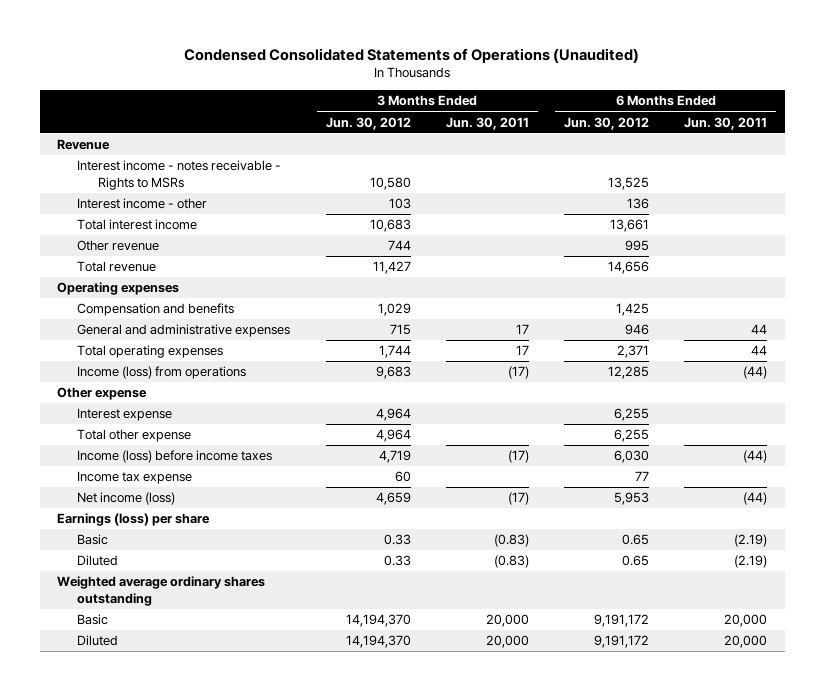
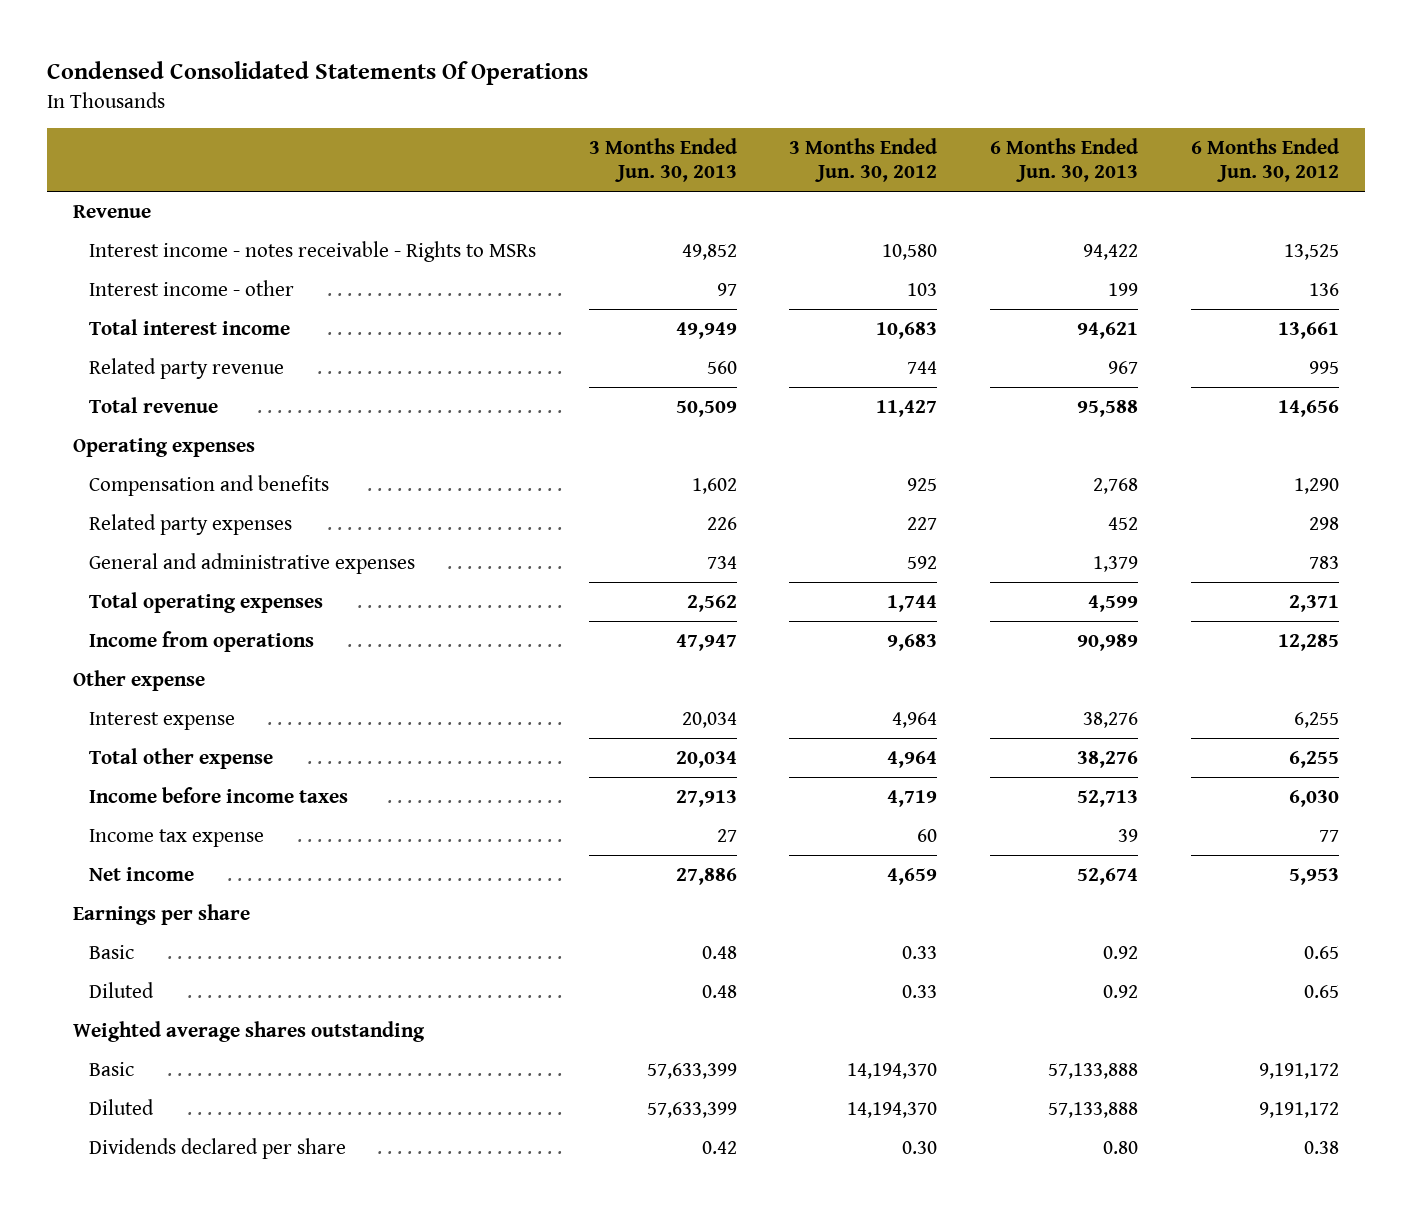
[184,47,640,63] Condensed Consolidated Statements of Operations (Unaudited) -> [47,61,589,86] Condensed Consolidated Statements Of Operations
[445,116,529,130] Jun. 30, 2011 -> none
[684,116,768,130] Jun. 30, 2011 -> none
none -> [588,138,737,183] 3 Months Ended Jun. 30, 2013
none -> [990,138,1139,183] 6 Months Ended Jun. 30, 2013
[77,240,160,252] Other revenue -> [89,358,285,380] Related party revenue
[377,303,411,317] 1,029 -> [907,478,938,492] 925
[615,303,649,317] 1,425 -> [1293,478,1339,495] 1,290
none -> [89,514,293,536] Related party expenses
[389,324,411,336] 715 -> [907,556,938,570] 592
[624,324,649,336] 946 -> [1308,556,1339,570] 783
[77,366,247,380] Income (loss) from operations -> [89,631,315,653] Income from operations
[77,450,273,464] Income (loss) before income taxes -> [89,787,349,804] Income before income taxes
[77,492,176,506] Net income (loss) -> [89,867,195,882] Net income
[57,513,211,527] Earnings (loss) per share -> [73,904,251,926] Earnings per share
[57,576,266,606] Weighted average ordinary shares outstanding -> [73,1021,426,1043] Weighted average shares outstanding
none -> [89,1138,347,1160] Dividends declared per share

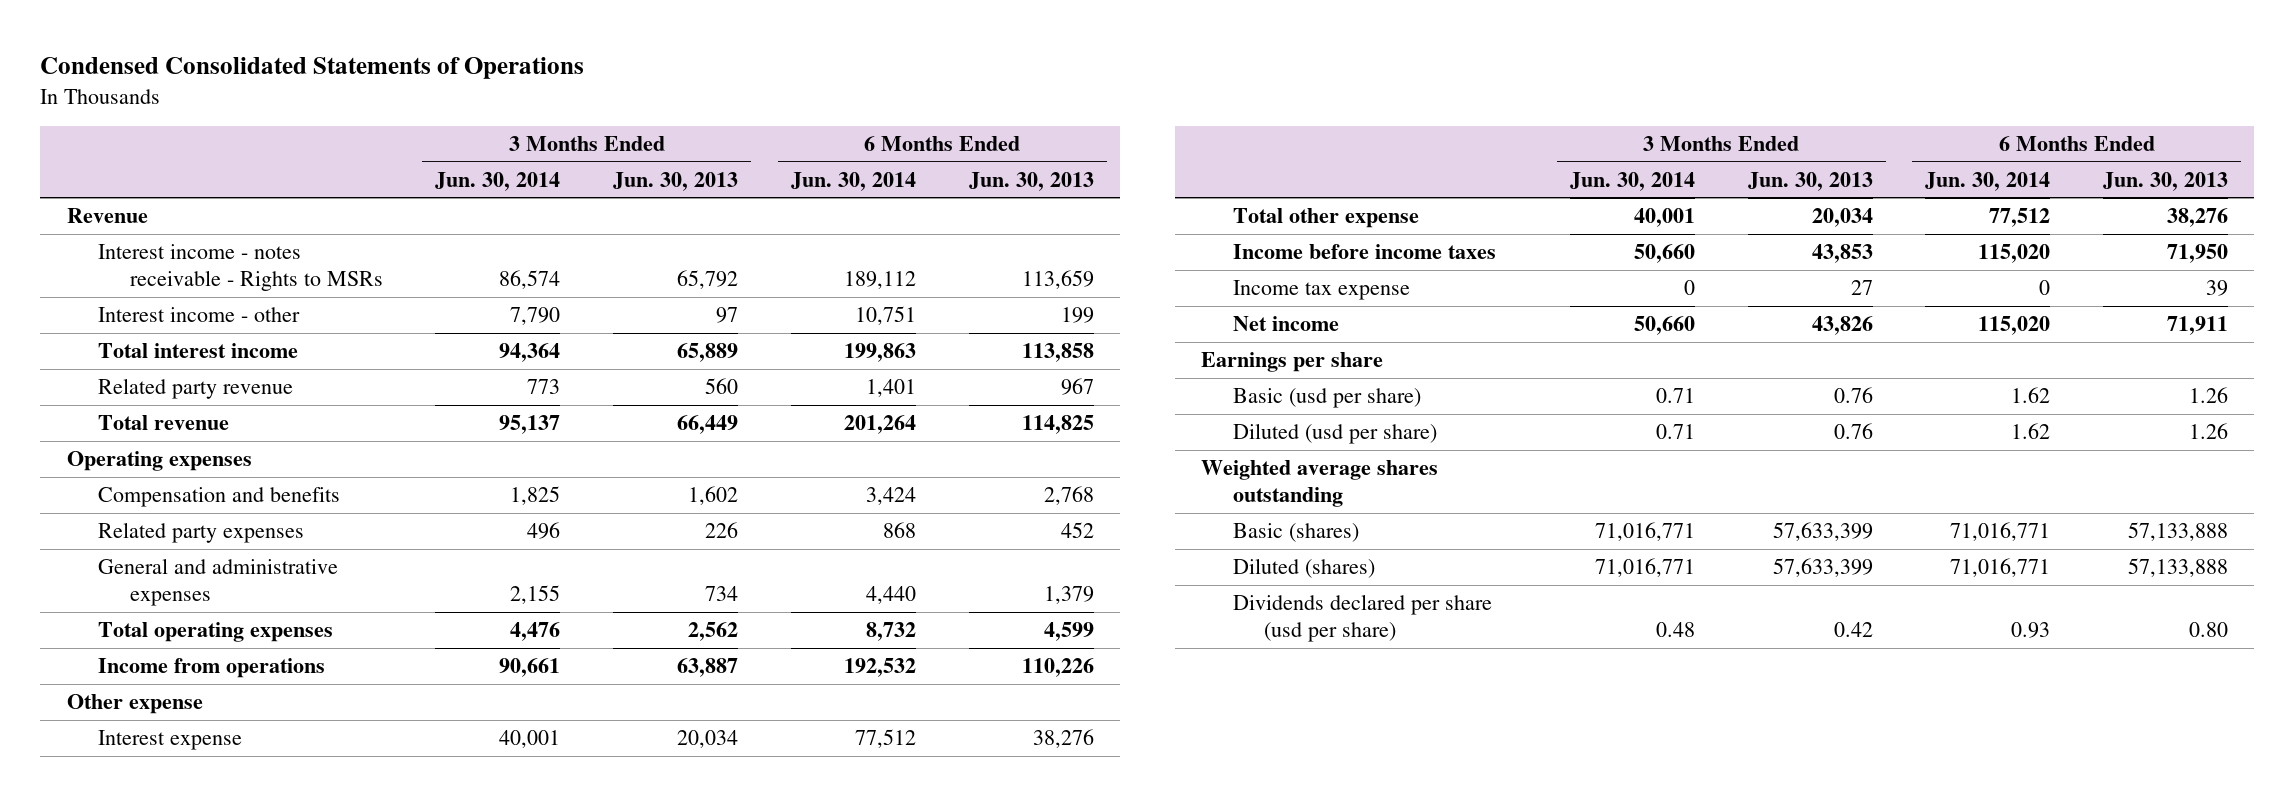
[47,61,589,86] Condensed Consolidated Statements Of Operations -> [40,57,585,80] Condensed Consolidated Statements of Operations
[789,138,938,183] 3 Months Ended Jun. 30, 2012 -> none
[1190,138,1339,183] 6 Months Ended Jun. 30, 2012 -> none
none -> [435,171,561,191] Jun. 30, 2014
none -> [790,171,916,191] Jun. 30, 2014
[681,244,737,261] 49,852 -> [677,270,739,290] 65,792
[1083,244,1139,261] 94,422 -> [1021,270,1094,290] 113,659
[675,322,737,340] 49,949 -> [677,342,739,362] 65,889
[1077,322,1139,340] 94,621 -> [1021,342,1094,362] 113,858
[675,400,737,418] 50,509 -> [677,414,739,434] 66,449
[1077,400,1139,418] 95,588 -> [1021,414,1094,434] 114,825
[675,634,737,652] 47,947 -> [677,657,739,677] 63,887
[1077,634,1139,652] 90,989 -> [1021,657,1094,677] 110,226
[675,790,737,808] 27,913 -> [1811,243,1873,263] 43,853
[1077,790,1139,808] 52,713 -> [2167,243,2229,263] 71,950
[675,868,737,886] 27,886 -> [1811,315,1873,335] 43,826
[1077,868,1139,886] 52,674 -> [2167,315,2229,335] 71,911
[89,945,135,960] Basic -> [1232,387,1421,408] Basic (usd per share)
[701,946,737,960] 0.48 -> [1833,386,1873,403] 0.76
[1103,946,1139,960] 0.92 -> [2189,386,2229,403] 1.26
[89,982,155,999] Diluted -> [1232,422,1437,444] Diluted (usd per share)
[701,985,737,999] 0.48 -> [1833,422,1873,439] 0.76
[1103,985,1139,999] 0.92 -> [2189,422,2229,439] 1.26
[89,1062,135,1077] Basic -> [1232,522,1359,542] Basic (shares)
[89,1099,155,1116] Diluted -> [1232,557,1375,578] Diluted (shares)
[89,1138,347,1160] Dividends declared per share -> [1232,593,1492,643] Dividends declared per share (usd per share)

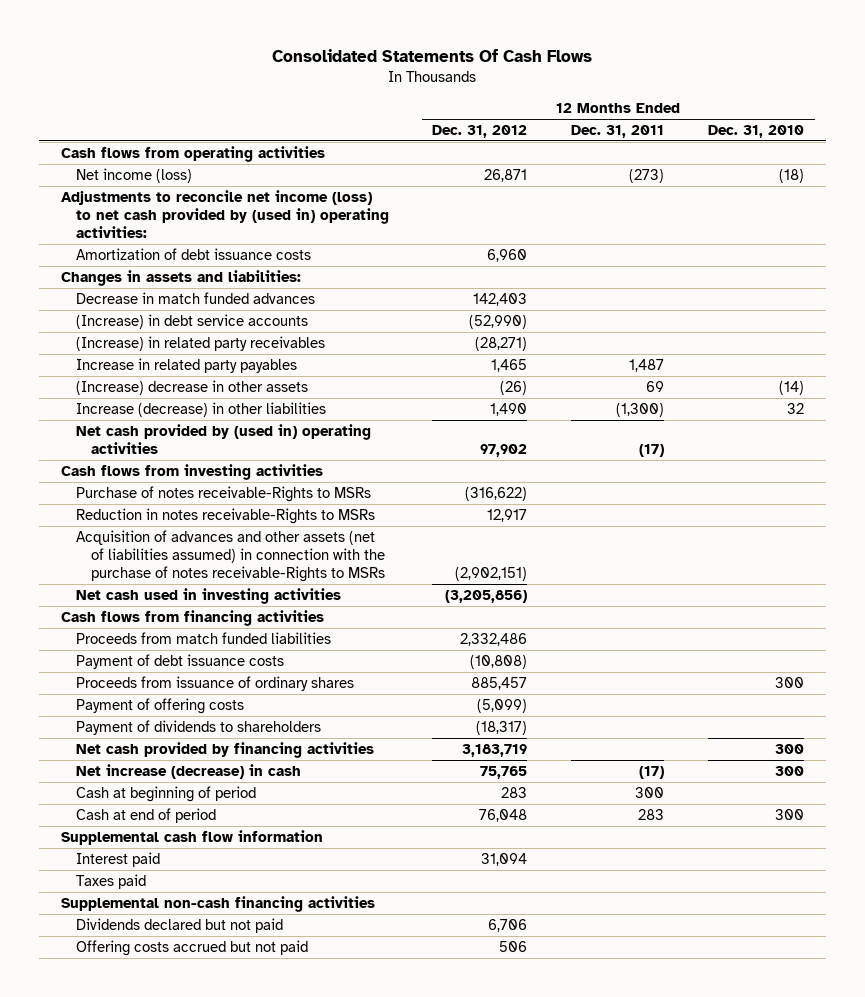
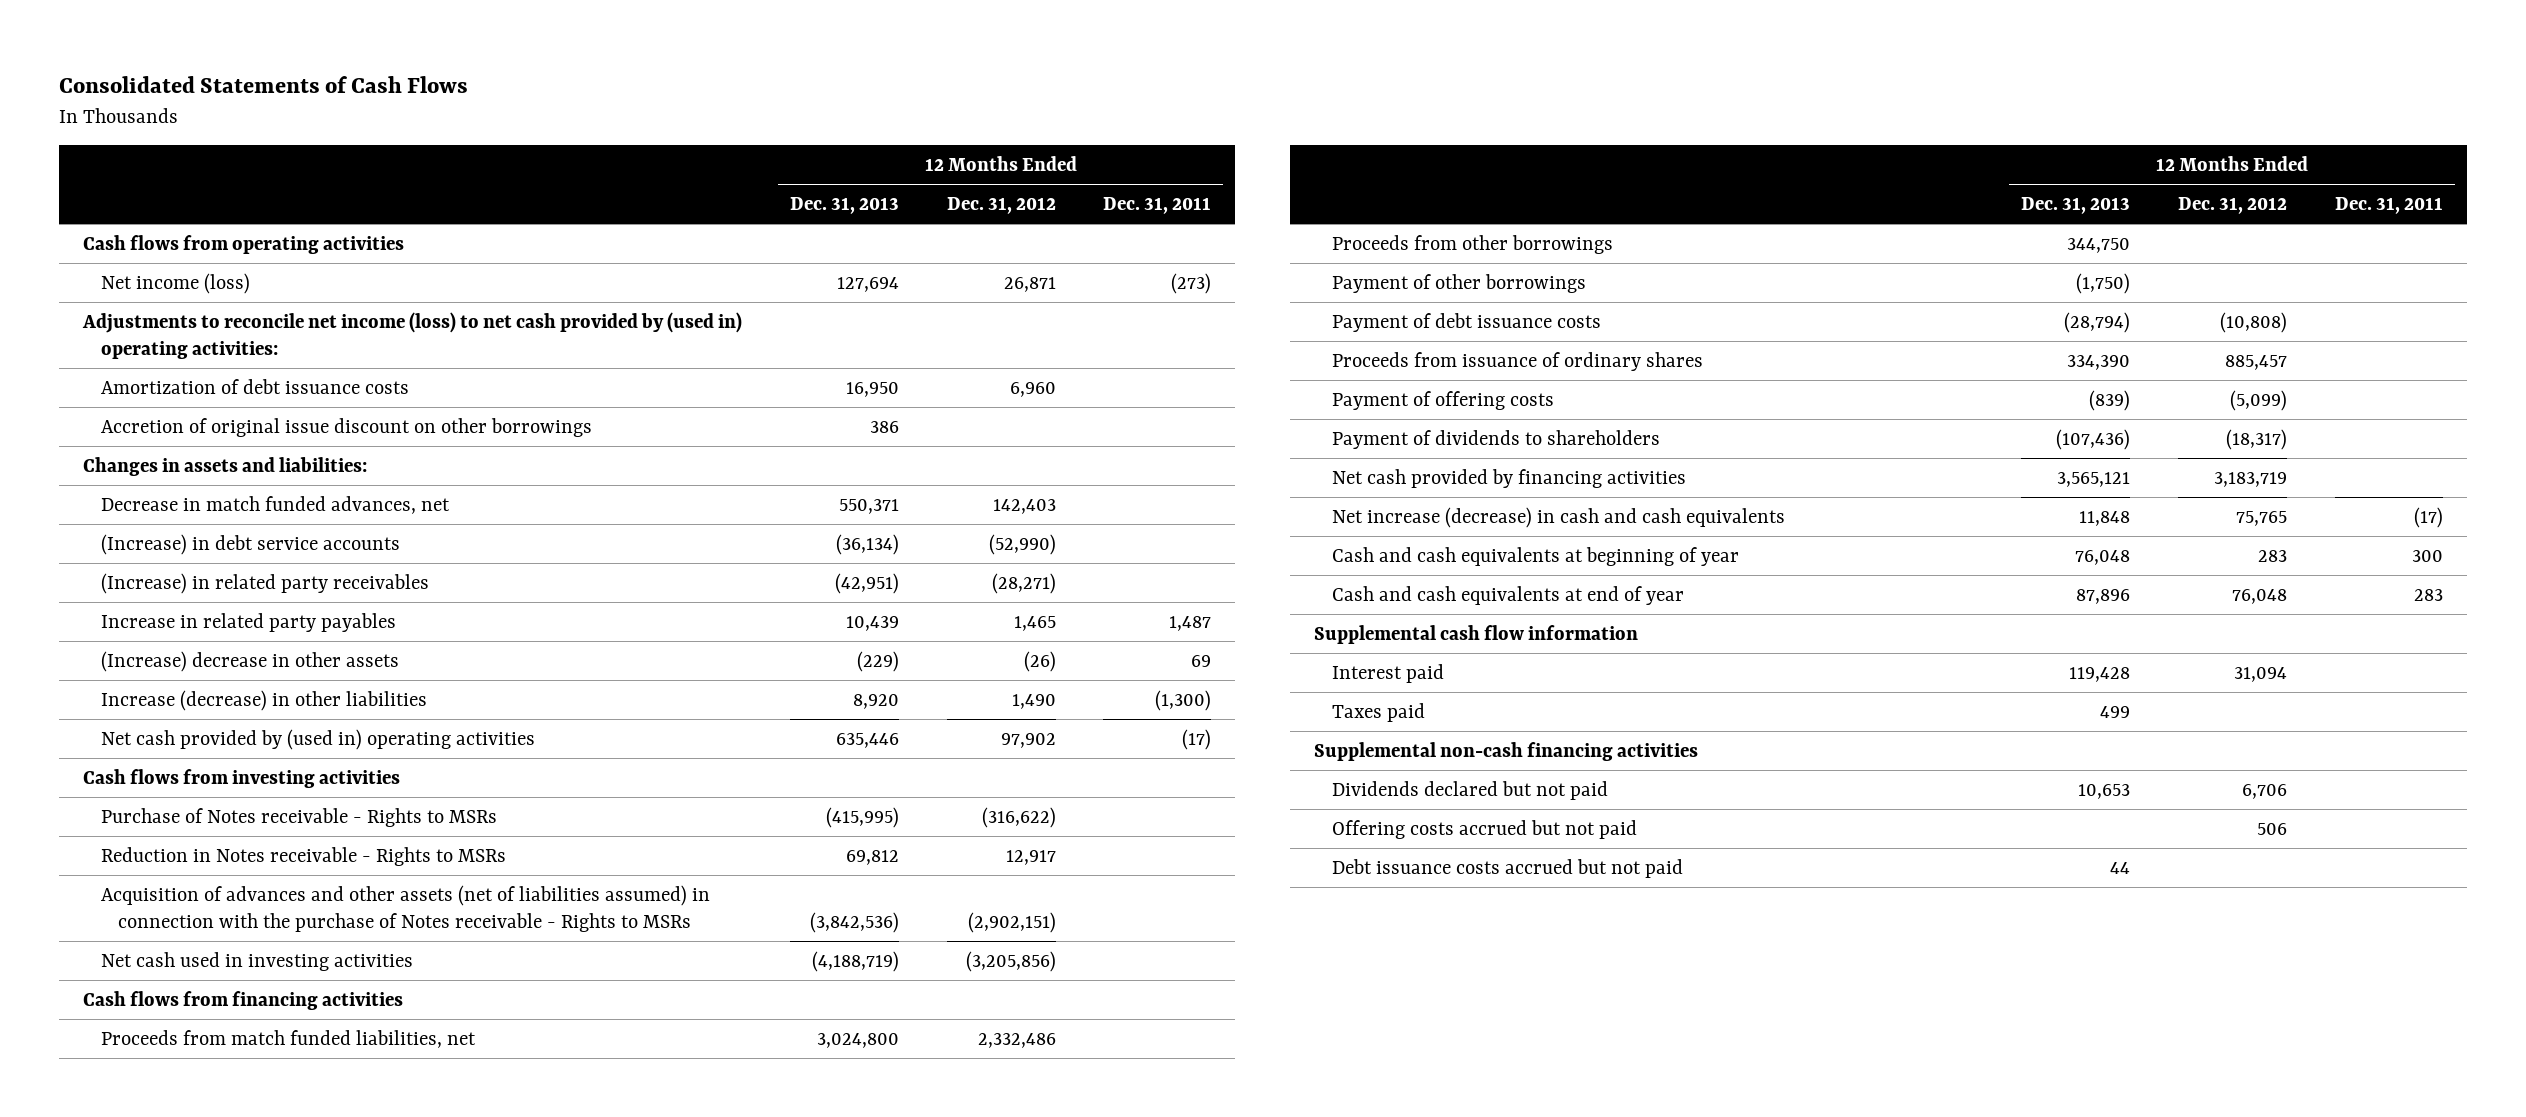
[272,49,593,63] Consolidated Statements Of Cash Flows -> [59,76,469,94] Consolidated Statements of Cash Flows
[707,125,804,139] Dec. 31, 2010 -> none
none -> [789,196,899,214] Dec. 31, 2013
none -> [100,417,592,437] Accretion of original issue discount on other borrowings
[75,292,315,305] Decrease in match funded advances -> [100,495,450,514] Decrease in match funded advances, net
[75,486,371,503] Purchase of notes receivable-Rights to MSRs -> [100,807,497,827] Purchase of Notes receivable - Rights to MSRs
[75,508,375,525] Reduction in notes receivable-Rights to MSRs -> [100,846,506,866] Reduction in Notes receivable - Rights to MSRs
[75,530,385,582] Acquisition of advances and other assets (net of liabilities assumed) in connection with the purchase of notes receivable-Rights to MSRs -> [100,884,710,933] Acquisition of advances and other assets (net of liabilities assumed) in connection with the purchase of Notes receivable - Rights to MSRs
[75,632,331,645] Proceeds from match funded liabilities -> [100,1029,476,1048] Proceeds from match funded liabilities, net
none -> [1331,234,1613,254] Proceeds from other borrowings
none -> [1331,273,1586,293] Payment of other borrowings
[75,764,301,780] Net increase (decrease) in cash -> [1331,506,1785,528] Net increase (decrease) in cash and cash equivalents
[75,786,256,803] Cash at beginning of period -> [1331,546,1739,566] Cash and cash equivalents at beginning of year
[75,808,216,824] Cash at end of period -> [1331,585,1684,605] Cash and cash equivalents at end of year
none -> [1331,858,1683,878] Debt issuance costs accrued but not paid

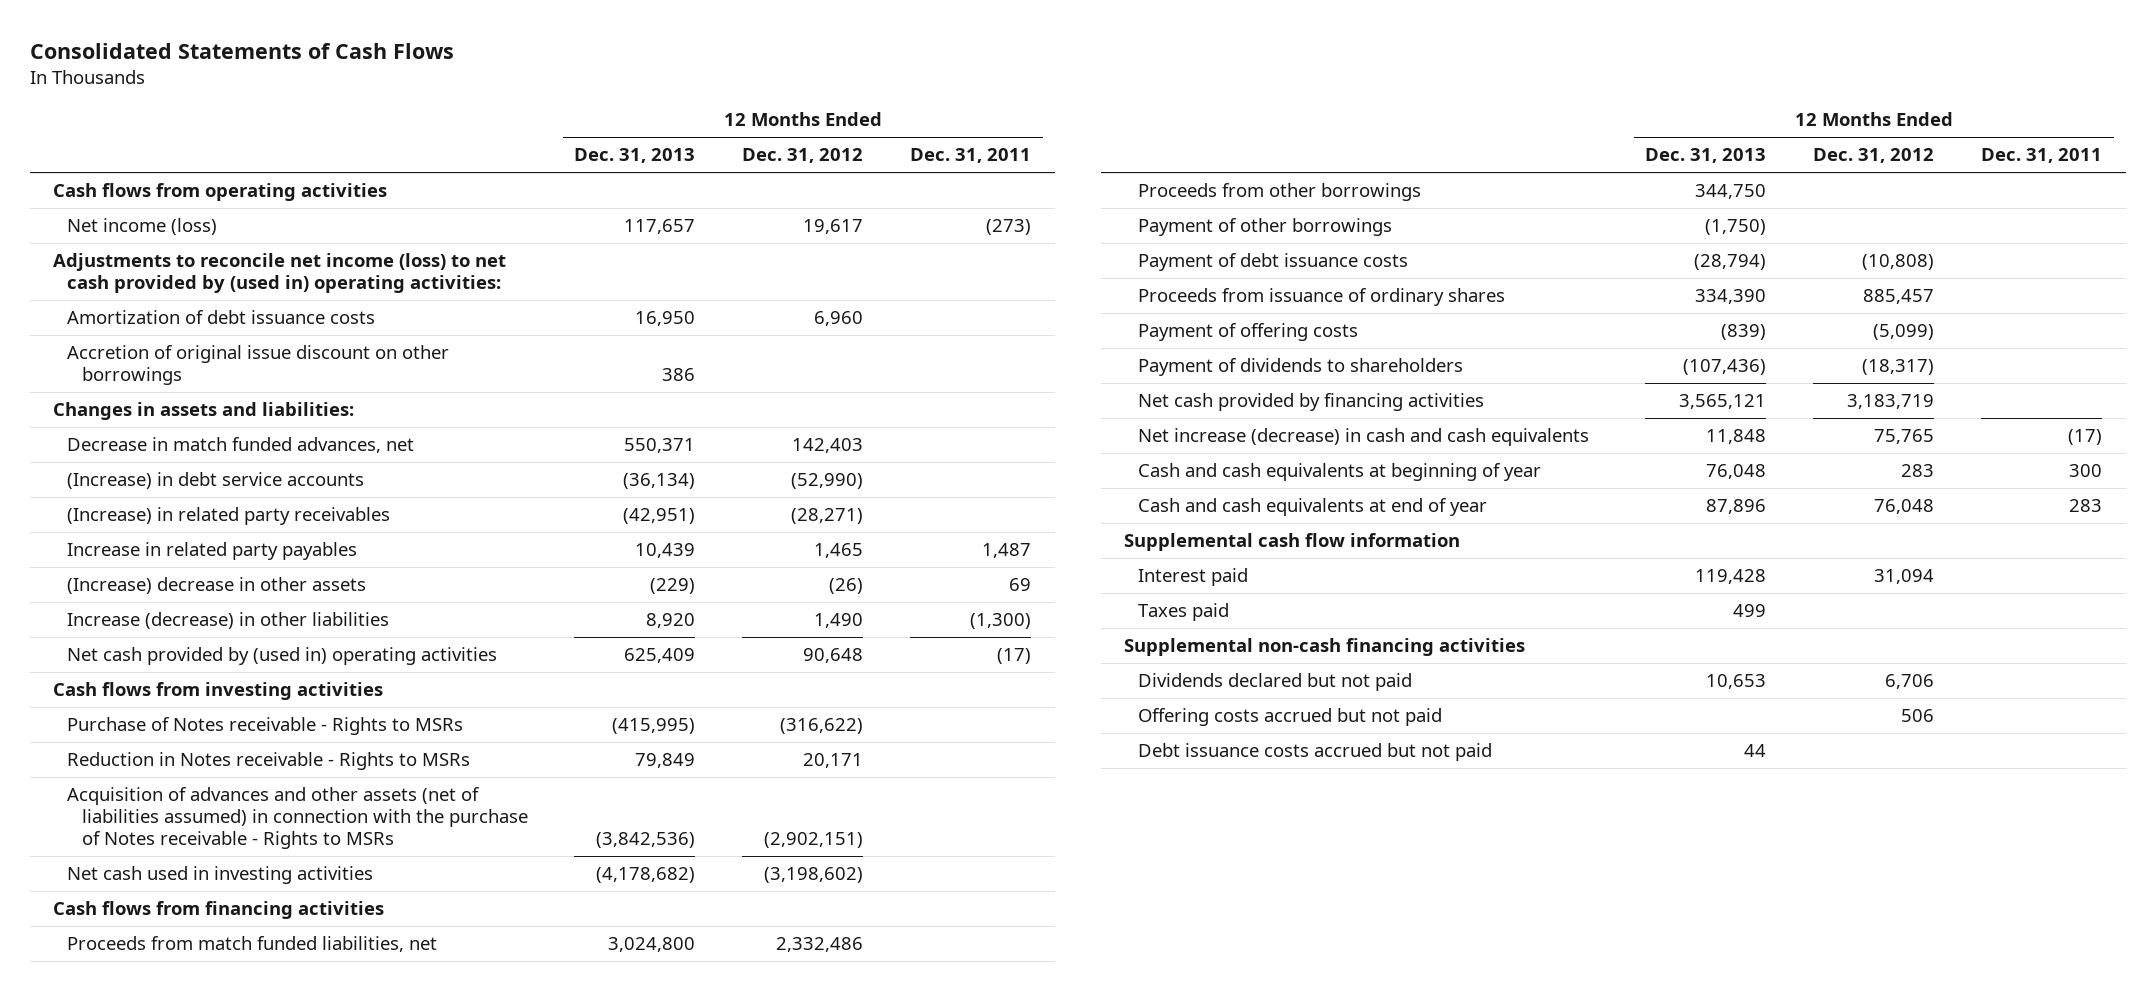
[836,276,899,292] 127,694 -> [624,219,696,235] 117,657
[1003,276,1056,292] 26,871 -> [803,219,864,235] 19,617
[835,732,899,748] 635,446 -> [624,648,696,664] 625,409
[1000,732,1056,748] 97,902 -> [803,648,864,664] 90,648
[845,849,899,865] 69,812 -> [635,753,696,769] 79,849
[1005,849,1056,865] 12,917 -> [803,753,864,769] 20,171
[811,950,899,972] (4,188,719) -> [596,867,696,884] (4,178,682)
[965,950,1056,972] (3,205,856) -> [764,867,864,884] (3,198,602)

